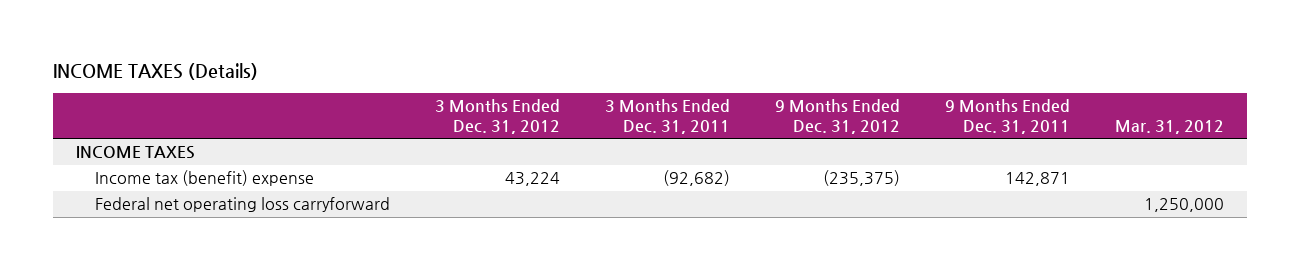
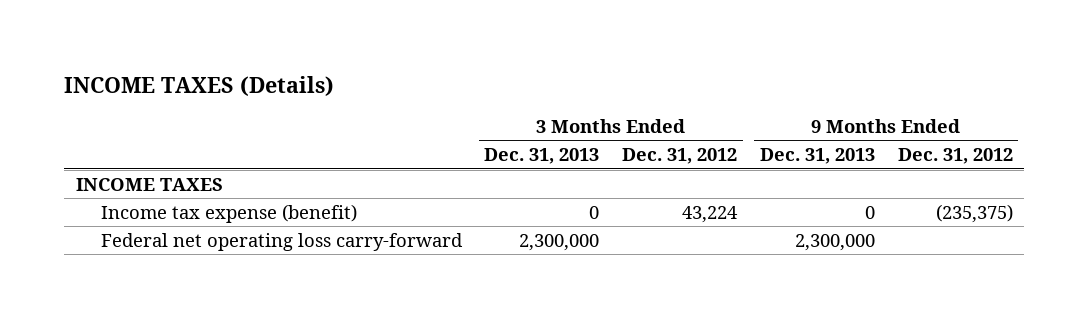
[604,99,730,134] 3 Months Ended Dec. 31, 2011 -> none
[944,99,1070,134] 9 Months Ended Dec. 31, 2011 -> none
[1115,119,1225,134] Mar. 31, 2012 -> none
none -> [484,148,600,165] Dec. 31, 2013
none -> [759,148,875,165] Dec. 31, 2013
[94,170,314,187] Income tax (benefit) expense -> [100,203,357,223] Income tax expense (benefit)
[94,197,390,213] Federal net operating loss carryforward -> [100,232,463,251] Federal net operating loss carry-forward

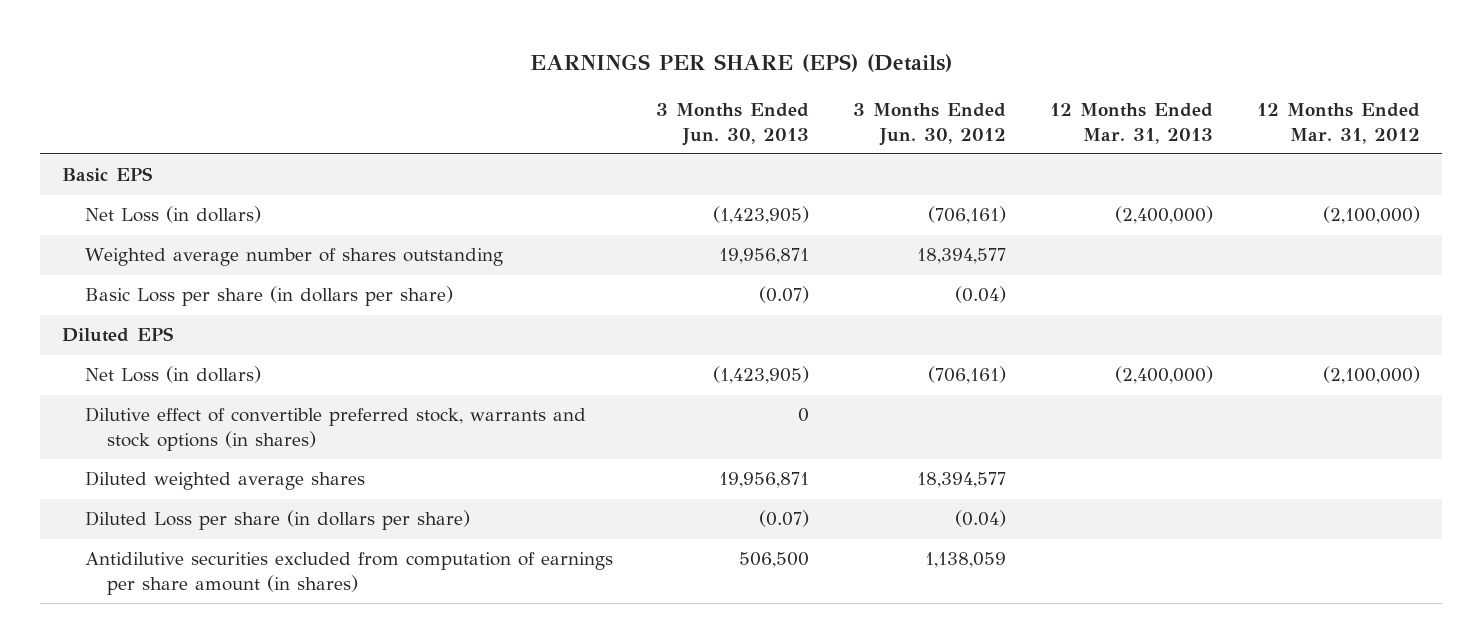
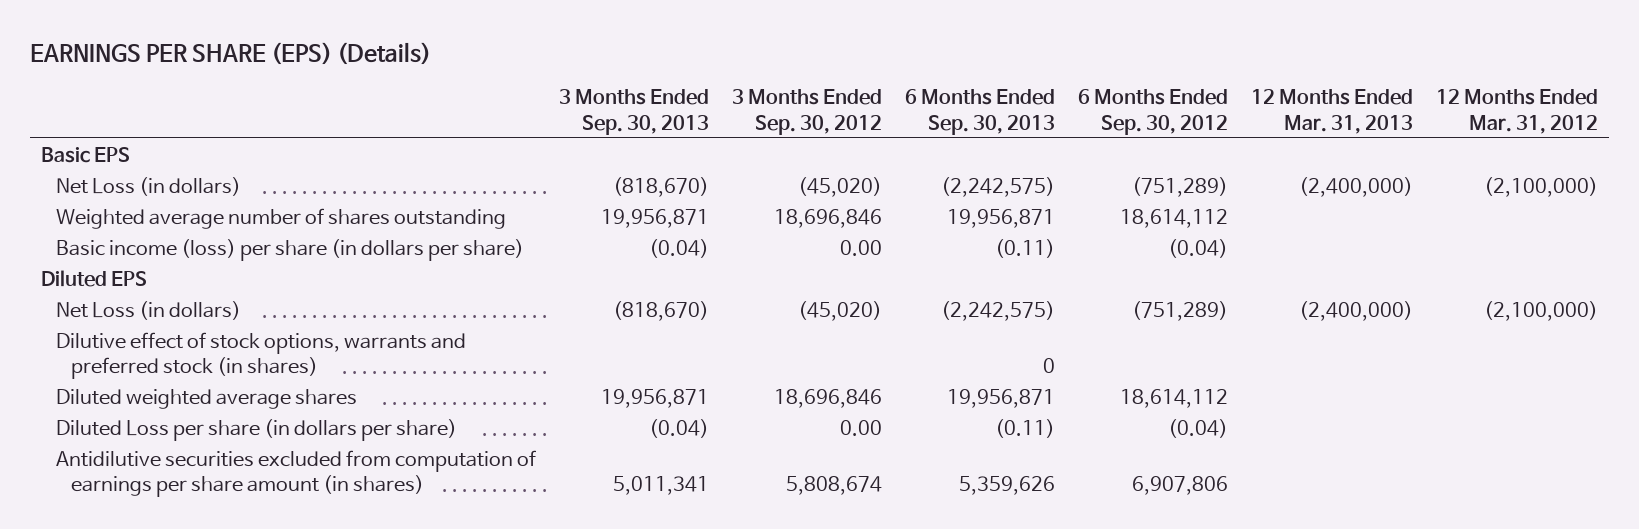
[656,102,810,146] 3 Months Ended Jun. 30, 2013 -> none
[853,102,1007,146] 3 Months Ended Jun. 30, 2012 -> none
none -> [559,88,710,135] 3 Months Ended Sep. 30, 2013
none -> [732,88,883,135] 3 Months Ended Sep. 30, 2012
none -> [904,88,1055,135] 6 Months Ended Sep. 30, 2013
none -> [1077,88,1228,135] 6 Months Ended Sep. 30, 2012
[84,286,453,307] Basic Loss per share (in dollars per share) -> [56,238,525,261] Basic income (loss) per share (in dollars per share)
[84,407,586,452] Dilutive effect of convertible preferred stock, warrants and stock options (in shares) -> [56,331,467,380] Dilutive effect of stock options, warrants and preferred stock (in shares)

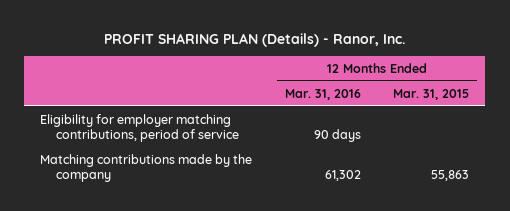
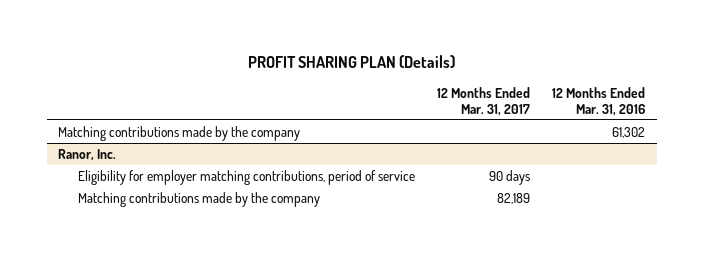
[103,32,405,47] PROFIT SHARING PLAN (Details) - Ranor, Inc. -> [247,55,455,69] PROFIT SHARING PLAN (Details)
[393,88,470,100] Mar. 31, 2015 -> none
none -> [437,86,531,117] 12 Months Ended Mar. 31, 2017
[40,113,239,143] Eligibility for employer matching contributions, period of service -> none
none -> [57,148,116,161] Ranor, Inc.
none -> [77,169,415,185] Eligibility for employer matching contributions, period of service
none -> [77,191,320,207] Matching contributions made by the company

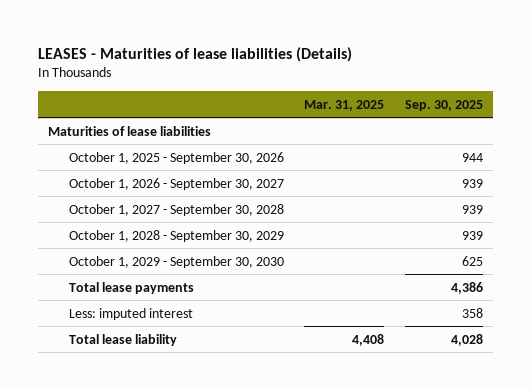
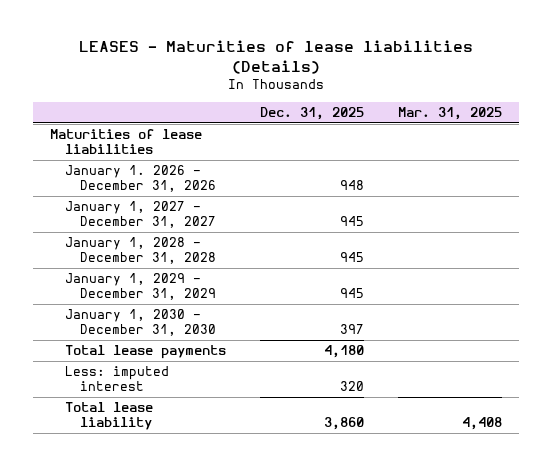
[405,99,484,111] Sep. 30, 2025 -> none
none -> [260,106,365,120] Dec. 31, 2025
[68,151,284,164] October 1, 2025 - September 30, 2026 -> [64,165,216,193] January 1. 2026 - December 31, 2026
[68,177,284,190] October 1, 2026 - September 30, 2027 -> [64,201,216,229] January 1, 2027 - December 31, 2027
[68,203,284,216] October 1, 2027 - September 30, 2028 -> [64,237,216,265] January 1, 2028 - December 31, 2028
[68,229,284,242] October 1, 2028 - September 30, 2029 -> [64,273,216,301] January 1, 2029 - December 31, 2029
[68,255,284,268] October 1, 2029 - September 30, 2030 -> [64,309,216,337] January 1, 2030 - December 31, 2030

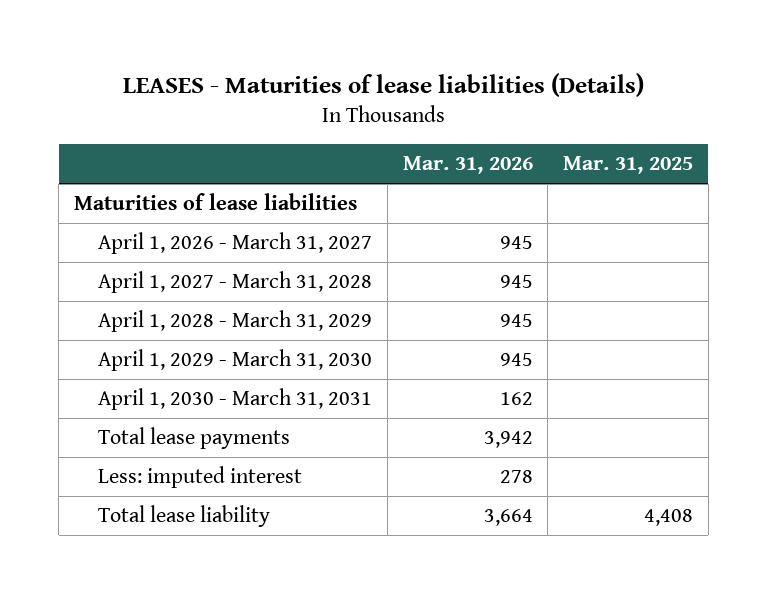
[260,106,365,120] Dec. 31, 2025 -> none
none -> [402,156,533,175] Mar. 31, 2026
[64,165,216,193] January 1. 2026 - December 31, 2026 -> [97,232,372,255] April 1, 2026 - March 31, 2027
[64,201,216,229] January 1, 2027 - December 31, 2027 -> [97,271,372,294] April 1, 2027 - March 31, 2028
[64,237,216,265] January 1, 2028 - December 31, 2028 -> [97,310,372,333] April 1, 2028 - March 31, 2029
[64,273,216,301] January 1, 2029 - December 31, 2029 -> [97,349,372,372] April 1, 2029 - March 31, 2030
[64,309,216,337] January 1, 2030 - December 31, 2030 -> [97,388,372,411] April 1, 2030 - March 31, 2031

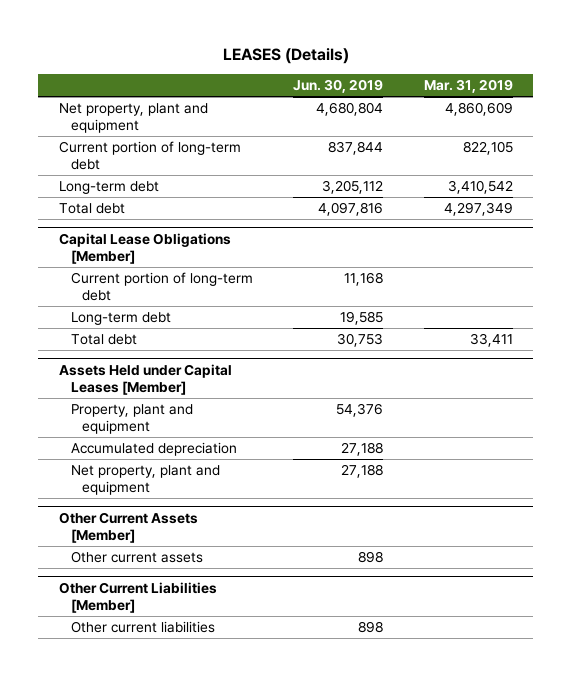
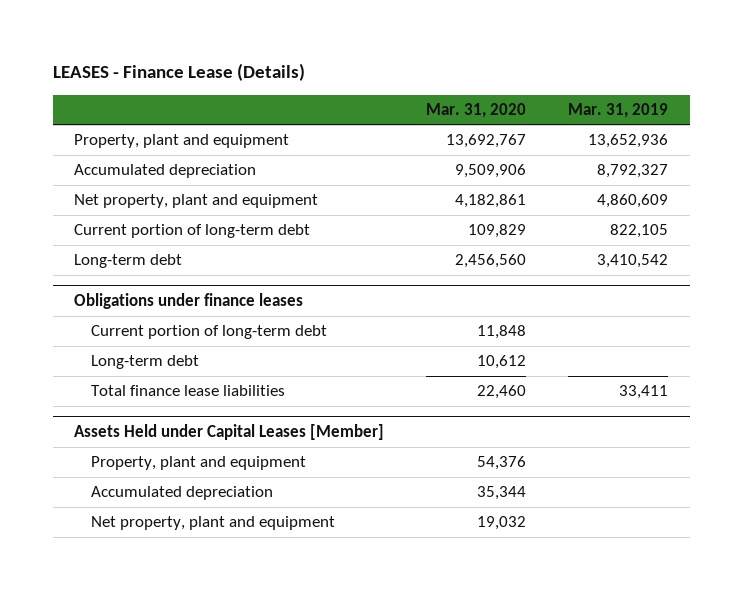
[222,48,349,65] LEASES (Details) -> [52,63,305,82] LEASES - Finance Lease (Details)
[293,79,384,94] Jun. 30, 2019 -> none
none -> [426,102,527,118] Mar. 31, 2020
none -> [73,134,289,149] Property, plant and equipment
none -> [73,164,256,179] Accumulated depreciation
[58,203,125,215] Total debt -> none
[58,232,231,264] Capital Lease Obligations [Member] -> [73,292,303,309] Obligations under finance leases
[70,334,137,346] Total debt -> [90,385,285,397] Total finance lease liabilities
[58,511,198,543] Other Current Assets [Member] -> none
[70,551,203,564] Other current assets -> none
[58,581,217,613] Other Current Liabilities [Member] -> none
[70,621,215,634] Other current liabilities -> none

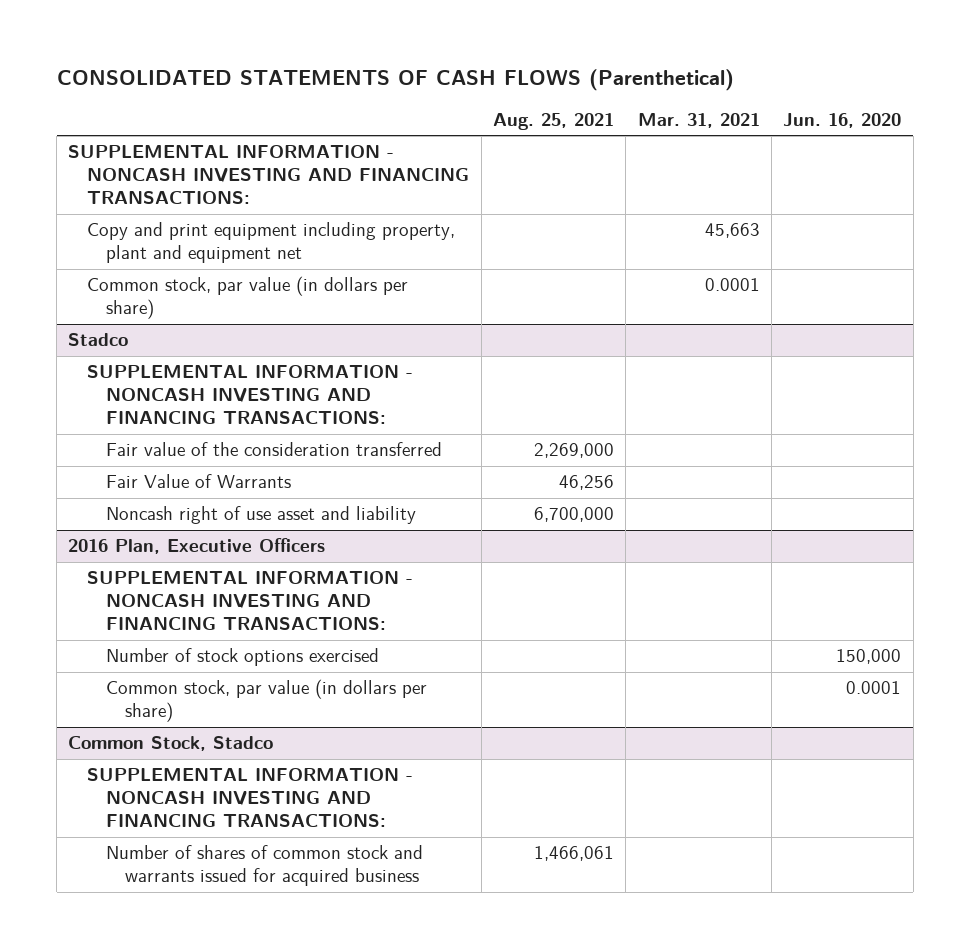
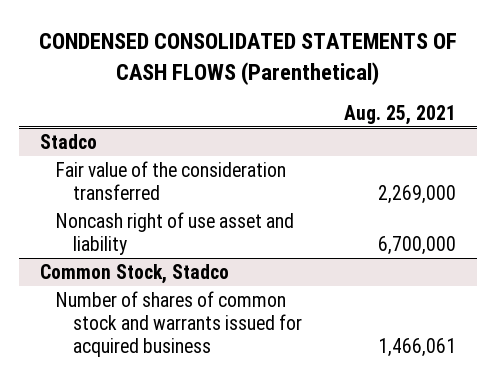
[56,69,734,92] CONSOLIDATED STATEMENTS OF CASH FLOWS (Parenthetical) -> [39,33,458,85] CONDENSED CONSOLIDATED STATEMENTS OF CASH FLOWS (Parenthetical)
[637,112,760,128] Mar. 31, 2021 -> none
[783,112,902,128] Jun. 16, 2020 -> none
[68,145,470,205] SUPPLEMENTAL INFORMATION - NONCASH INVESTING AND FINANCING TRANSACTIONS: -> none
[87,222,456,264] Copy and print equipment including property, plant and equipment net -> none
[87,276,409,320] Common stock, par value (in dollars per share) -> none
[87,365,414,425] SUPPLEMENTAL INFORMATION - NONCASH INVESTING AND FINANCING TRANSACTIONS: -> none
[106,474,292,489] Fair Value of Warrants -> none
[68,538,326,555] 2016 Plan, Executive Officers -> none
[87,571,414,631] SUPPLEMENTAL INFORMATION - NONCASH INVESTING AND FINANCING TRANSACTIONS: -> none
[106,648,380,667] Number of stock options exercised -> none
[106,679,428,723] Common stock, par value (in dollars per share) -> none
[87,768,414,828] SUPPLEMENTAL INFORMATION - NONCASH INVESTING AND FINANCING TRANSACTIONS: -> none

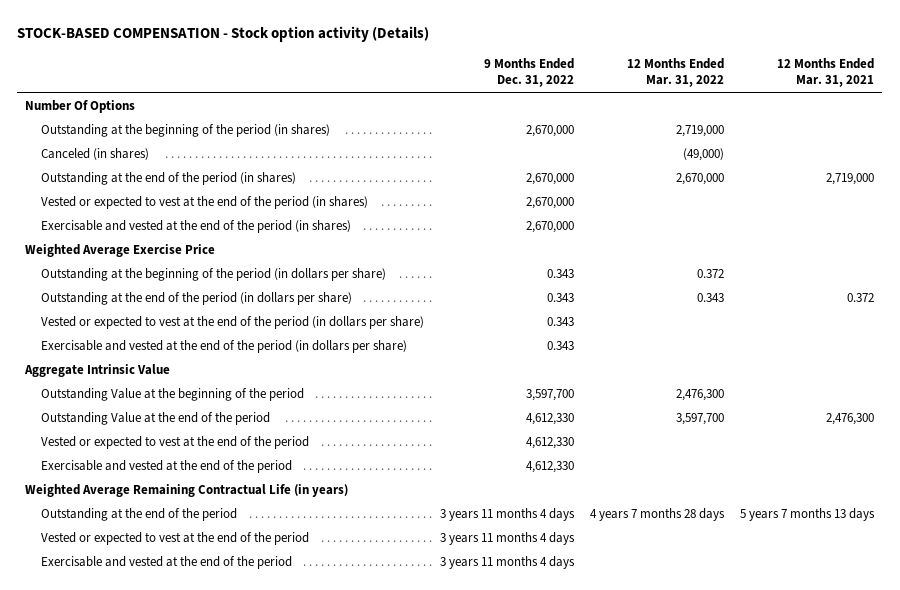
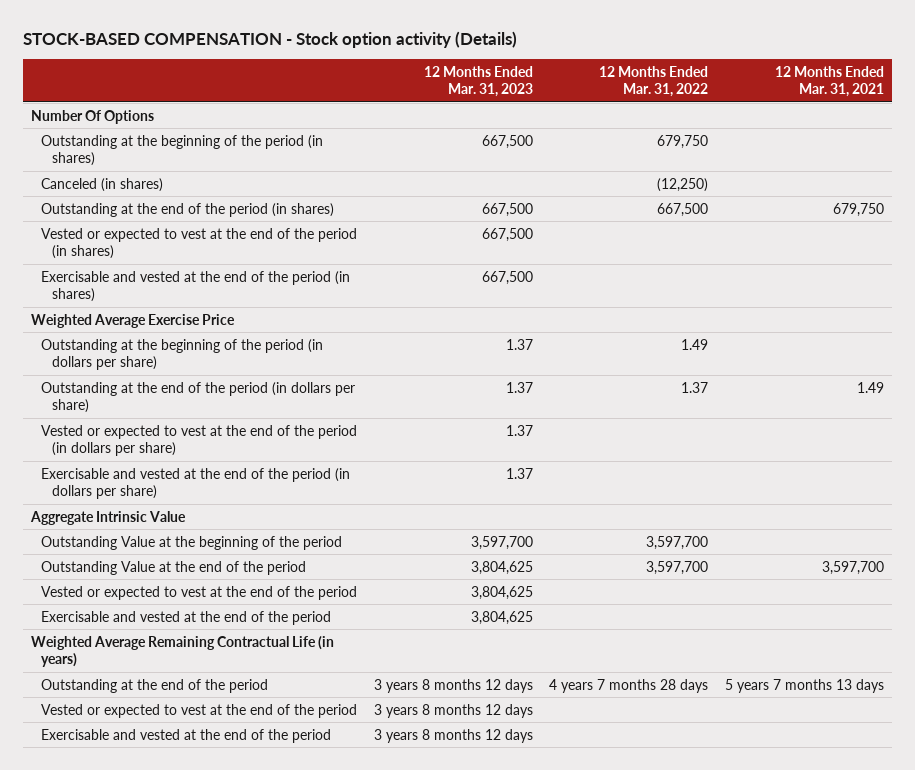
[484,57,575,88] 9 Months Ended Dec. 31, 2022 -> none
none -> [423,65,533,98] 12 Months Ended Mar. 31, 2023
[676,124,725,137] 2,719,000 -> [657,134,709,149] 679,750
[683,147,725,161] (49,000) -> [657,177,709,192] (12,250)
[676,172,725,185] 2,670,000 -> [657,202,709,217] 667,500
[826,172,875,185] 2,719,000 -> [832,202,884,217] 679,750
[697,268,725,278] 0.372 -> [681,338,709,350] 1.49
[697,292,725,302] 0.343 -> [681,381,709,393] 1.37
[847,292,875,302] 0.372 -> [856,381,884,393] 1.49
[676,388,725,401] 2,476,300 -> [646,535,709,550] 3,597,700
[826,412,875,425] 2,476,300 -> [821,560,884,575] 3,597,700

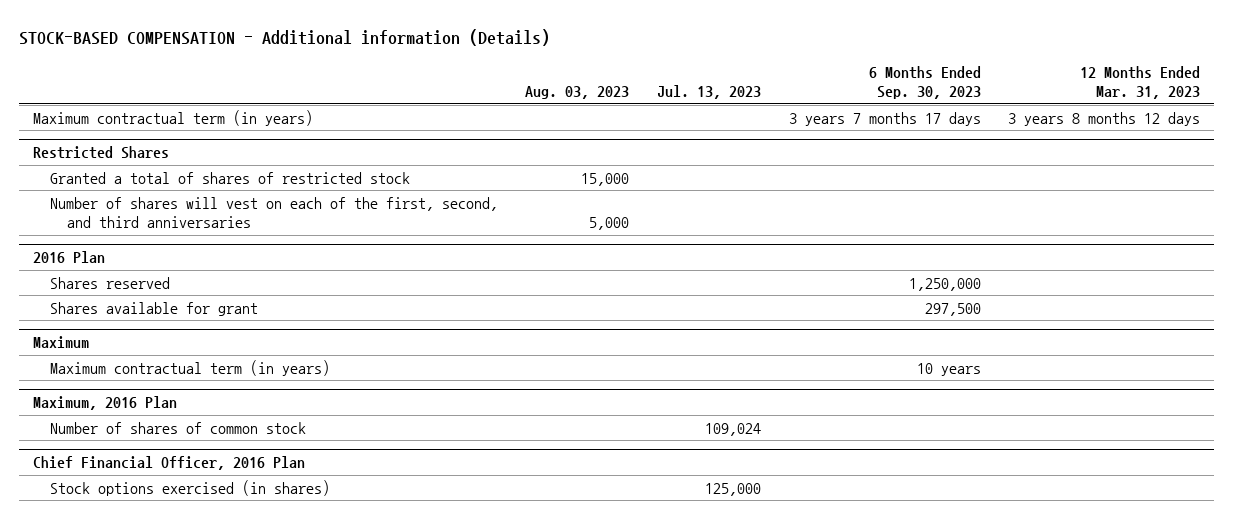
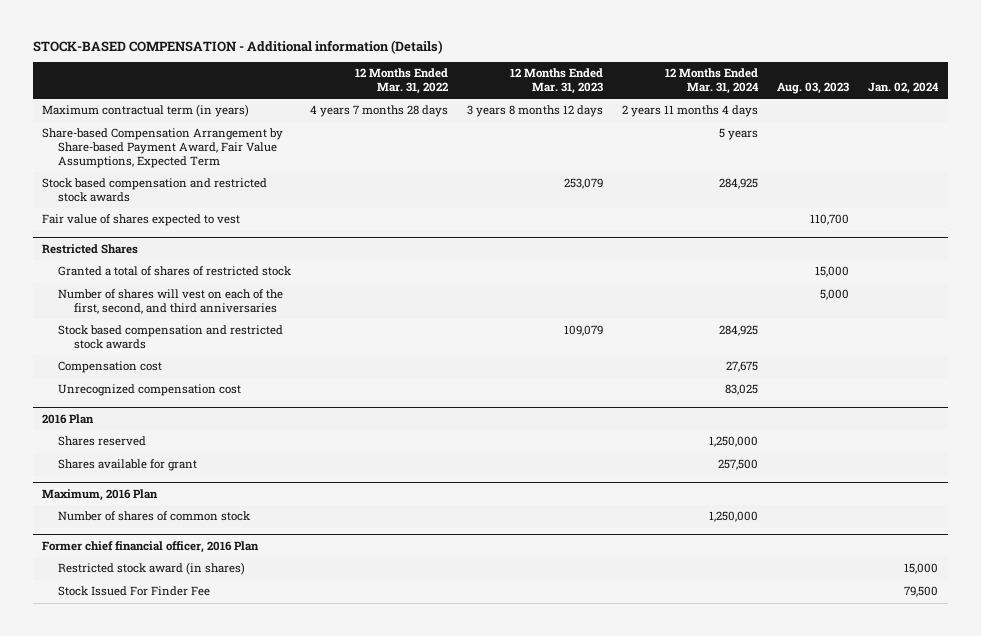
[656,85,761,100] Jul. 13, 2023 -> none
[868,65,981,100] 6 Months Ended Sep. 30, 2023 -> none
none -> [355,68,449,95] 12 Months Ended Mar. 31, 2022
none -> [665,68,760,95] 12 Months Ended Mar. 31, 2024
none -> [868,82,940,95] Jan. 02, 2024
none -> [42,128,284,168] Share-based Compensation Arrangement by Share-based Payment Award, Fair Value Assumptions, Expected Term
none -> [42,178,268,203] Stock based compensation and restricted stock awards
none -> [42,214,241,227] Fair value of shares expected to vest
none -> [58,325,284,350] Stock based compensation and restricted stock awards
none -> [58,361,163,374] Compensation cost
none -> [58,384,242,397] Unrecognized compensation cost
[32,336,89,349] Maximum -> none
[49,359,330,376] Maximum contractual term (in years) -> none
[49,479,330,496] Stock options exercised (in shares) -> none
[32,456,305,471] Chief Financial Officer, 2016 Plan -> [42,541,260,554] Former chief financial officer, 2016 Plan
none -> [58,562,246,576] Restricted stock award (in shares)
none -> [58,586,211,597] Stock Issued For Finder Fee

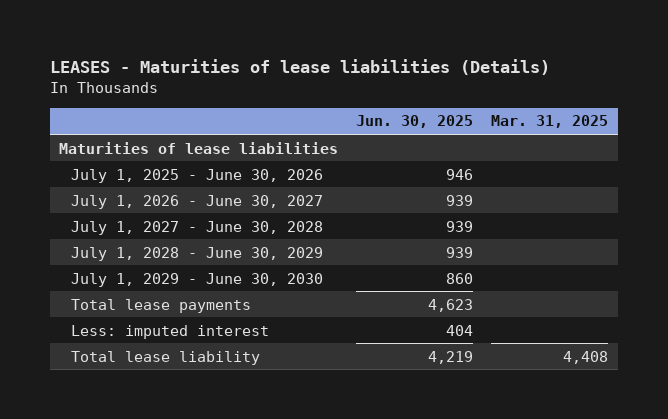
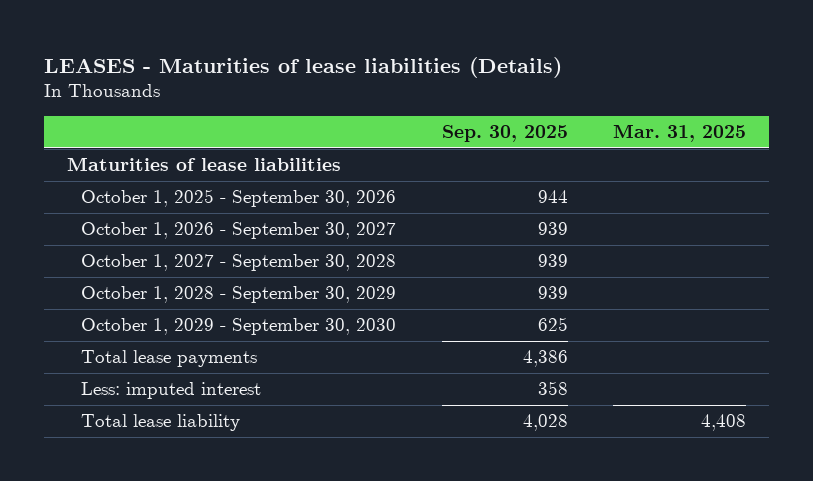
[356,115,474,129] Jun. 30, 2025 -> none
none -> [441,124,568,142] Sep. 30, 2025
[70,168,323,183] July 1, 2025 - June 30, 2026 -> [81,189,397,208] October 1, 2025 - September 30, 2026
[70,194,323,209] July 1, 2026 - June 30, 2027 -> [81,222,397,240] October 1, 2026 - September 30, 2027
[70,220,323,235] July 1, 2027 - June 30, 2028 -> [81,254,397,272] October 1, 2027 - September 30, 2028
[70,246,323,261] July 1, 2028 - June 30, 2029 -> [81,286,397,304] October 1, 2028 - September 30, 2029
[70,272,323,287] July 1, 2029 - June 30, 2030 -> [81,318,397,336] October 1, 2029 - September 30, 2030

